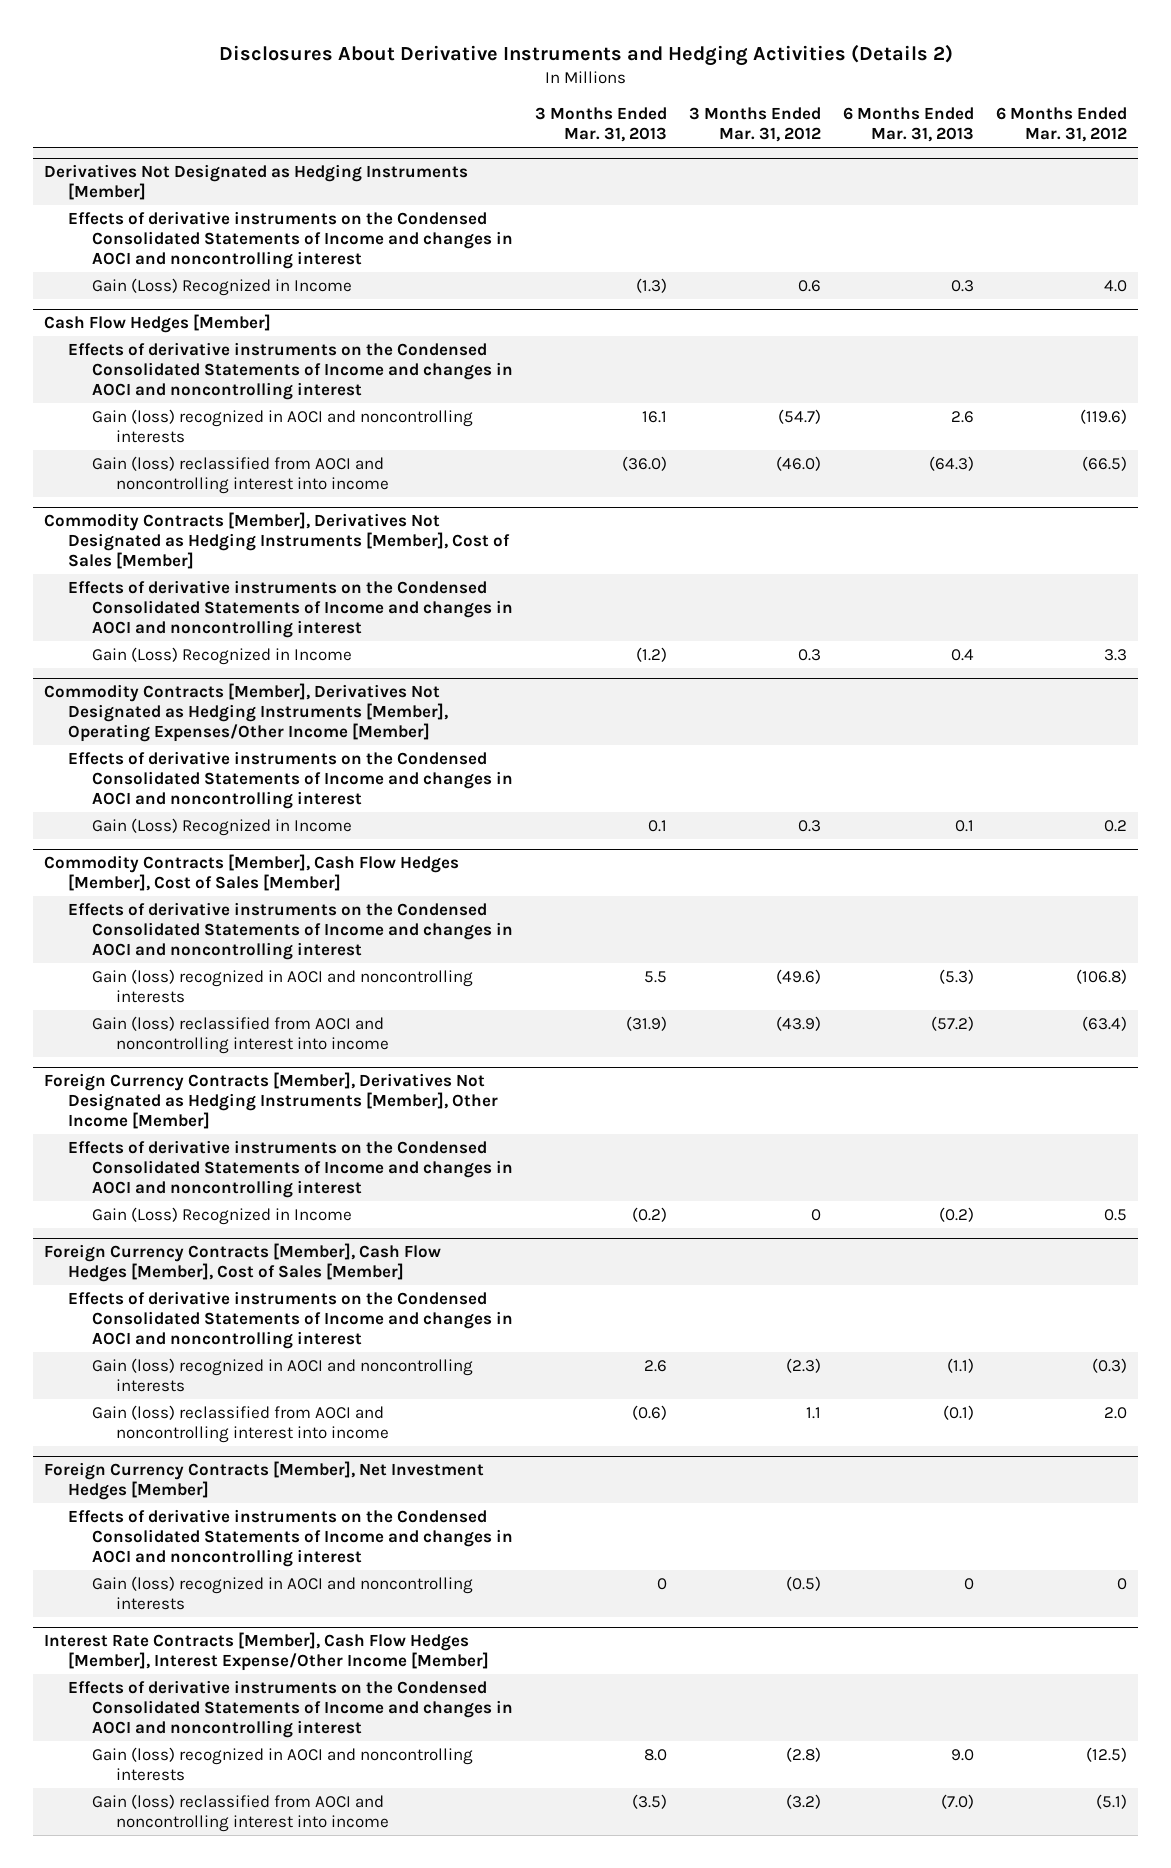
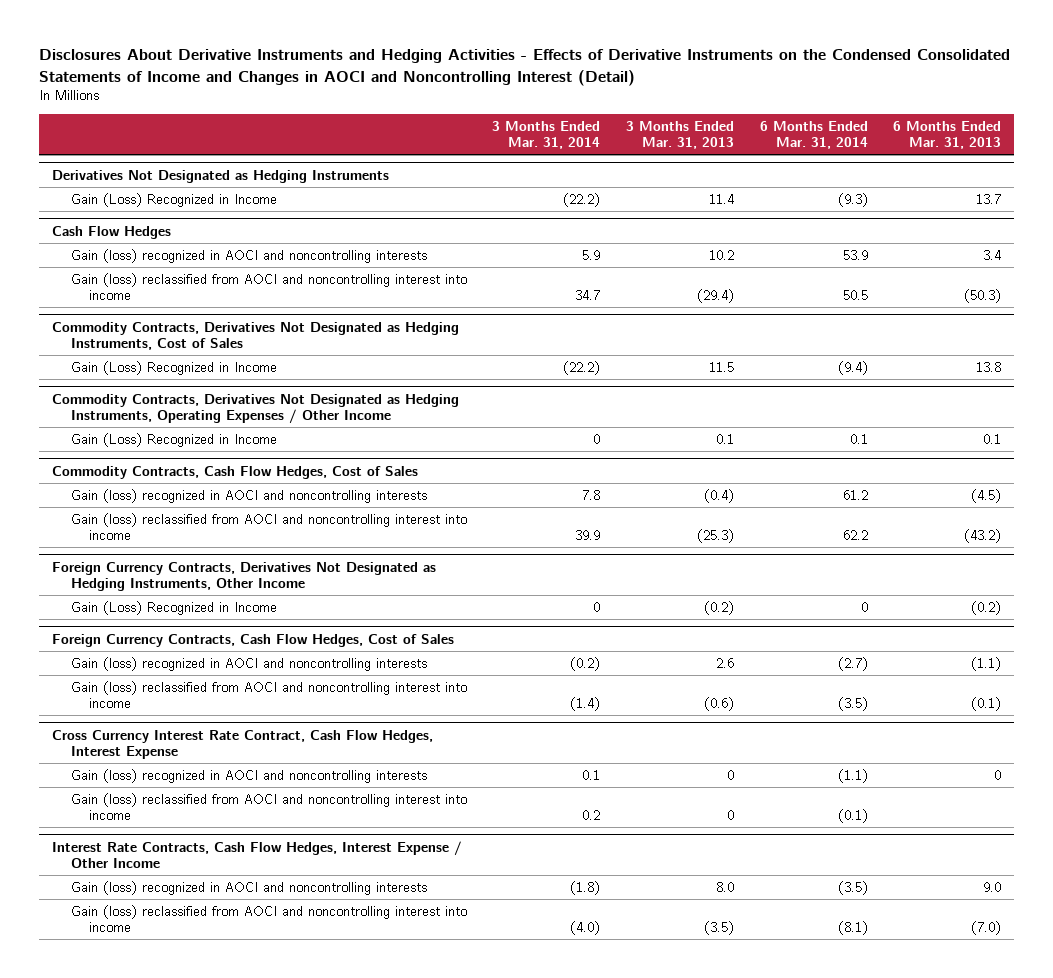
[218,44,953,67] Disclosures About Derivative Instruments and Hedging Activities (Details 2) -> [38,49,1010,86] Disclosures About Derivative Instruments and Hedging Activities - Effects of Derivative Instruments on the Condensed Consolidated Statements of Income and Changes in AOCI and Noncontrolling Interest (Detail)
[688,107,821,143] 3 Months Ended Mar. 31, 2012 -> none
[995,107,1127,143] 6 Months Ended Mar. 31, 2012 -> none
none -> [492,120,601,149] 3 Months Ended Mar. 31, 2014
none -> [759,120,868,149] 6 Months Ended Mar. 31, 2014
[68,210,513,270] Effects of derivative instruments on the Condensed Consolidated Statements of Income and changes in AOCI and noncontrolling interest -> none
[68,341,513,401] Effects of derivative instruments on the Condensed Consolidated Statements of Income and changes in AOCI and noncontrolling interest -> none
[68,579,513,639] Effects of derivative instruments on the Condensed Consolidated Statements of Income and changes in AOCI and noncontrolling interest -> none
[68,750,513,810] Effects of derivative instruments on the Condensed Consolidated Statements of Income and changes in AOCI and noncontrolling interest -> none
[44,163,469,201] Derivatives Not Designated as Hedging Instruments [Member] -> [51,169,389,183] Derivatives Not Designated as Hedging Instruments
[635,277,667,293] (1.3) -> [708,193,734,204] 11.4
[950,279,974,292] 0.3 -> [976,193,1002,204] 13.7
[44,313,272,333] Cash Flow Hedges [Member] -> [51,225,171,239] Cash Flow Hedges
[641,410,667,423] 16.1 -> [708,249,734,260] 10.2
[950,410,974,423] 2.6 -> [983,249,1002,260] 3.4
[621,455,667,471] (36.0) -> [696,288,734,303] (29.4)
[928,455,974,471] (64.3) -> [964,288,1002,303] (50.3)
[44,511,511,570] Commodity Contracts [Member], Derivatives Not Designated as Hedging Instruments [Member], Cost of Sales [Member] -> [51,321,459,350] Commodity Contracts, Derivatives Not Designated as Hedging Instruments, Cost of Sales
[635,646,667,662] (1.2) -> [708,361,734,372] 11.5
[950,648,974,661] 0.4 -> [976,361,1002,372] 13.8
[44,682,449,743] Commodity Contracts [Member], Derivatives Not Designated as Hedging Instruments [Member], Operating Expenses/Other Income [Member] -> [51,393,459,424] Commodity Contracts, Derivatives Not Designated as Hedging Instruments, Operating Expenses / Other Income
[68,901,513,961] Effects of derivative instruments on the Condensed Consolidated Statements of Income and changes in AOCI and noncontrolling interest -> none
[68,1139,513,1199] Effects of derivative instruments on the Condensed Consolidated Statements of Income and changes in AOCI and noncontrolling interest -> none
[44,853,460,892] Commodity Contracts [Member], Cash Flow Hedges [Member], Cost of Sales [Member] -> [51,465,418,479] Commodity Contracts, Cash Flow Hedges, Cost of Sales
[643,970,667,983] 5.5 -> [703,488,734,503] (0.4)
[938,968,974,984] (5.3) -> [971,488,1002,503] (4.5)
[625,1015,667,1031] (31.9) -> [696,528,734,543] (25.3)
[930,1015,974,1031] (57.2) -> [964,528,1002,543] (43.2)
[44,1071,499,1130] Foreign Currency Contracts [Member], Derivatives Not Designated as Hedging Instruments [Member], Other Income [Member] -> [51,561,436,591] Foreign Currency Contracts, Derivatives Not Designated as Hedging Instruments, Other Income
[68,1290,513,1350] Effects of derivative instruments on the Condensed Consolidated Statements of Income and changes in AOCI and noncontrolling interest -> none
[44,1242,442,1283] Foreign Currency Contracts [Member], Cash Flow Hedges [Member], Cost of Sales [Member] -> [51,633,454,647] Foreign Currency Contracts, Cash Flow Hedges, Cost of Sales
[44,1460,485,1501] Foreign Currency Contracts [Member], Net Investment Hedges [Member] -> none
[68,1508,513,1568] Effects of derivative instruments on the Condensed Consolidated Statements of Income and changes in AOCI and noncontrolling interest -> none
none -> [51,729,433,759] Cross Currency Interest Rate Contract, Cash Flow Hedges, Interest Expense
[68,1679,513,1739] Effects of derivative instruments on the Condensed Consolidated Statements of Income and changes in AOCI and noncontrolling interest -> none
none -> [70,792,467,820] Gain (loss) reclassified from AOCI and noncontrolling interest into income
[44,1631,490,1672] Interest Rate Contracts [Member], Cash Flow Hedges [Member], Interest Expense/Other Income [Member] -> [51,840,462,868] Interest Rate Contracts, Cash Flow Hedges, Interest Expense / Other Income

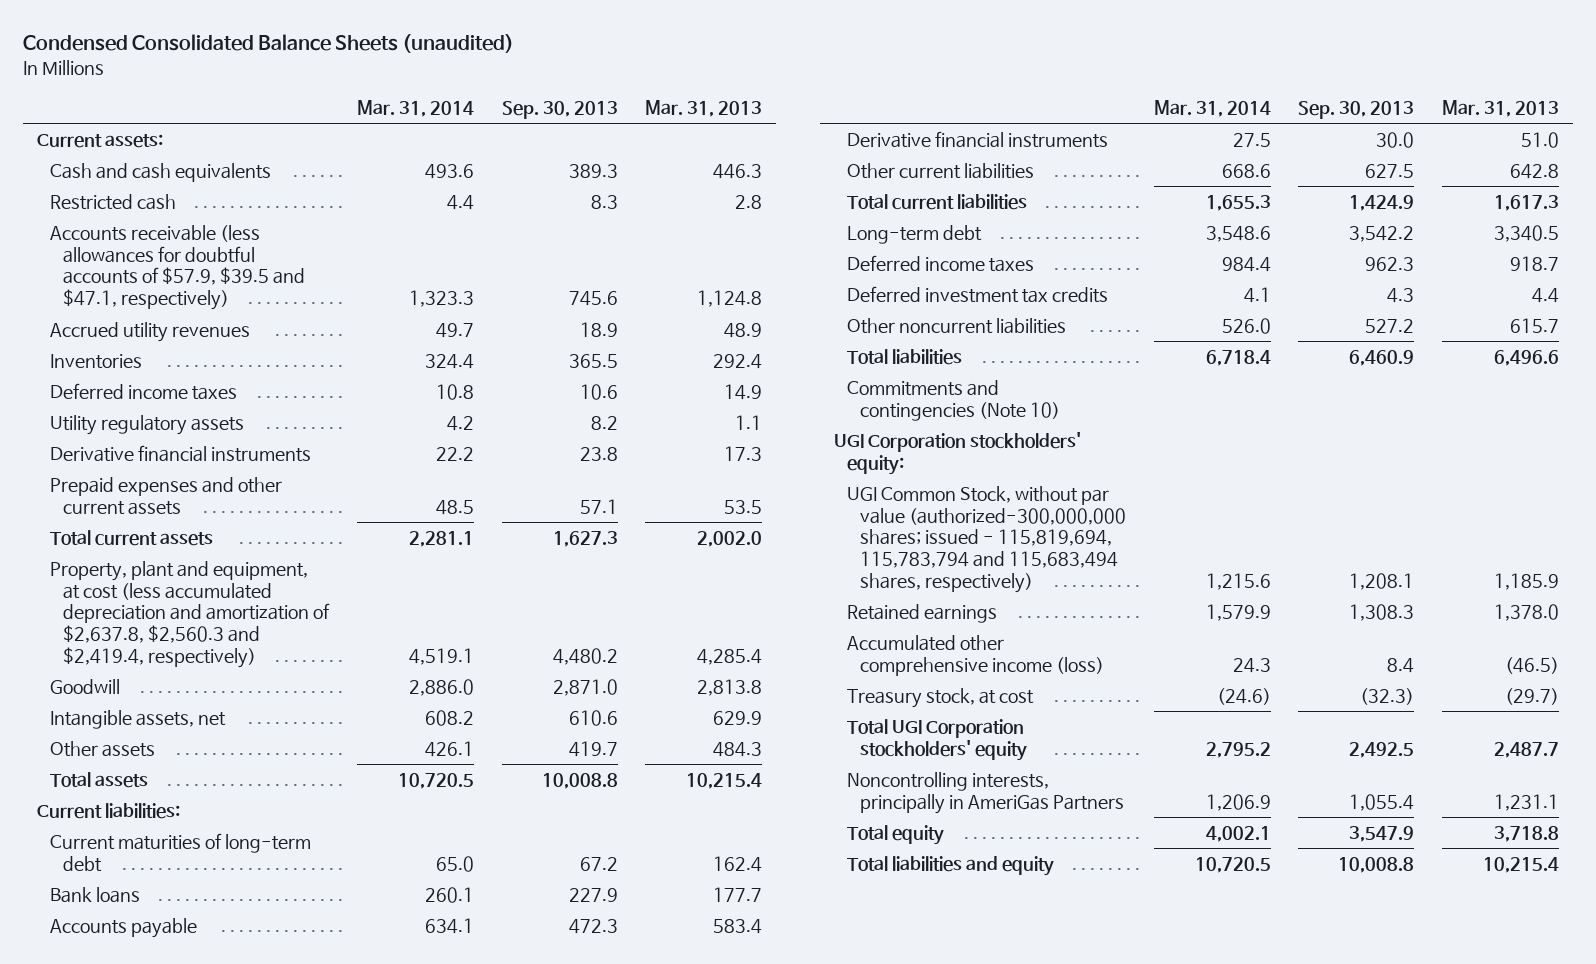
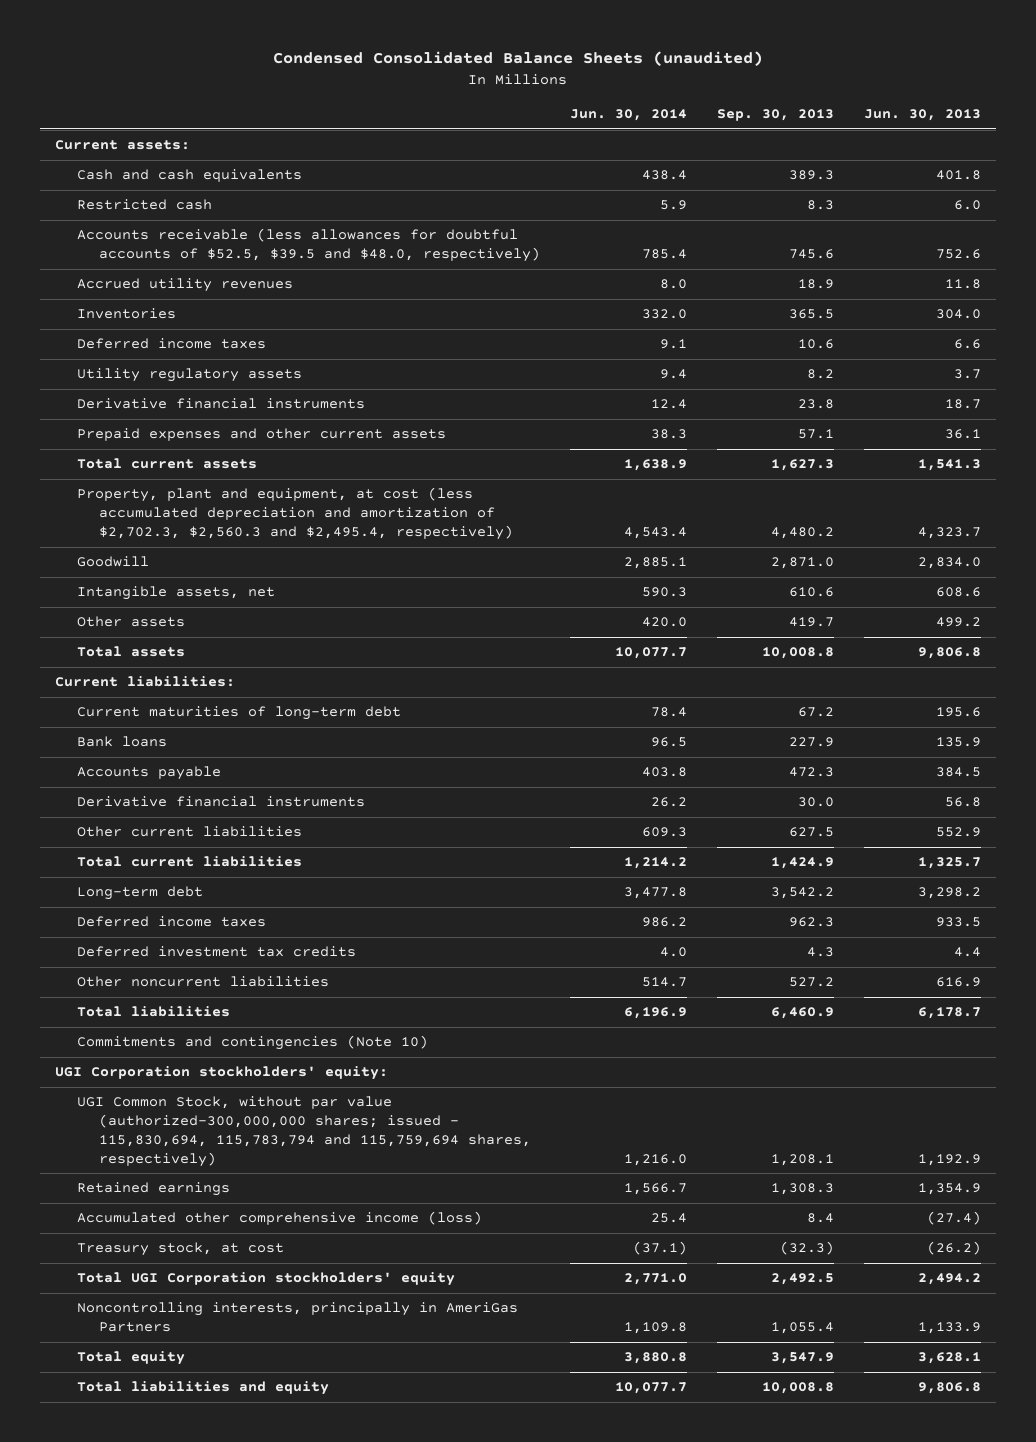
[356,99,474,117] Mar. 31, 2014 -> none
[645,99,763,117] Mar. 31, 2013 -> none
none -> [570,108,688,121] Jun. 30, 2014
none -> [864,108,982,121] Jun. 30, 2013
[50,225,306,311] Accounts receivable (less allowances for doubtful accounts of $57.9, $39.5 and $47.1, respectively) -> [77,228,541,263] Accounts receivable (less allowances for doubtful accounts of $52.5, $39.5 and $48.0, respectively)
[50,561,331,668] Property, plant and equipment, at cost (less accumulated depreciation and amortization of $2,637.8, $2,560.3 and $2,419.4, respectively) -> [77,487,514,540] Property, plant and equipment, at cost (less accumulated depreciation and amortization of $2,702.3, $2,560.3 and $2,495.4, respectively)
[846,486,1127,593] UGI Common Stock, without par value (authorized-300,000,000 shares; issued - 115,819,694, 115,783,794 and 115,683,494 shares, respectively) -> [77,1096,532,1167] UGI Common Stock, without par value (authorized-300,000,000 shares; issued - 115,830,694, 115,783,794 and 115,759,694 shares, respectively)

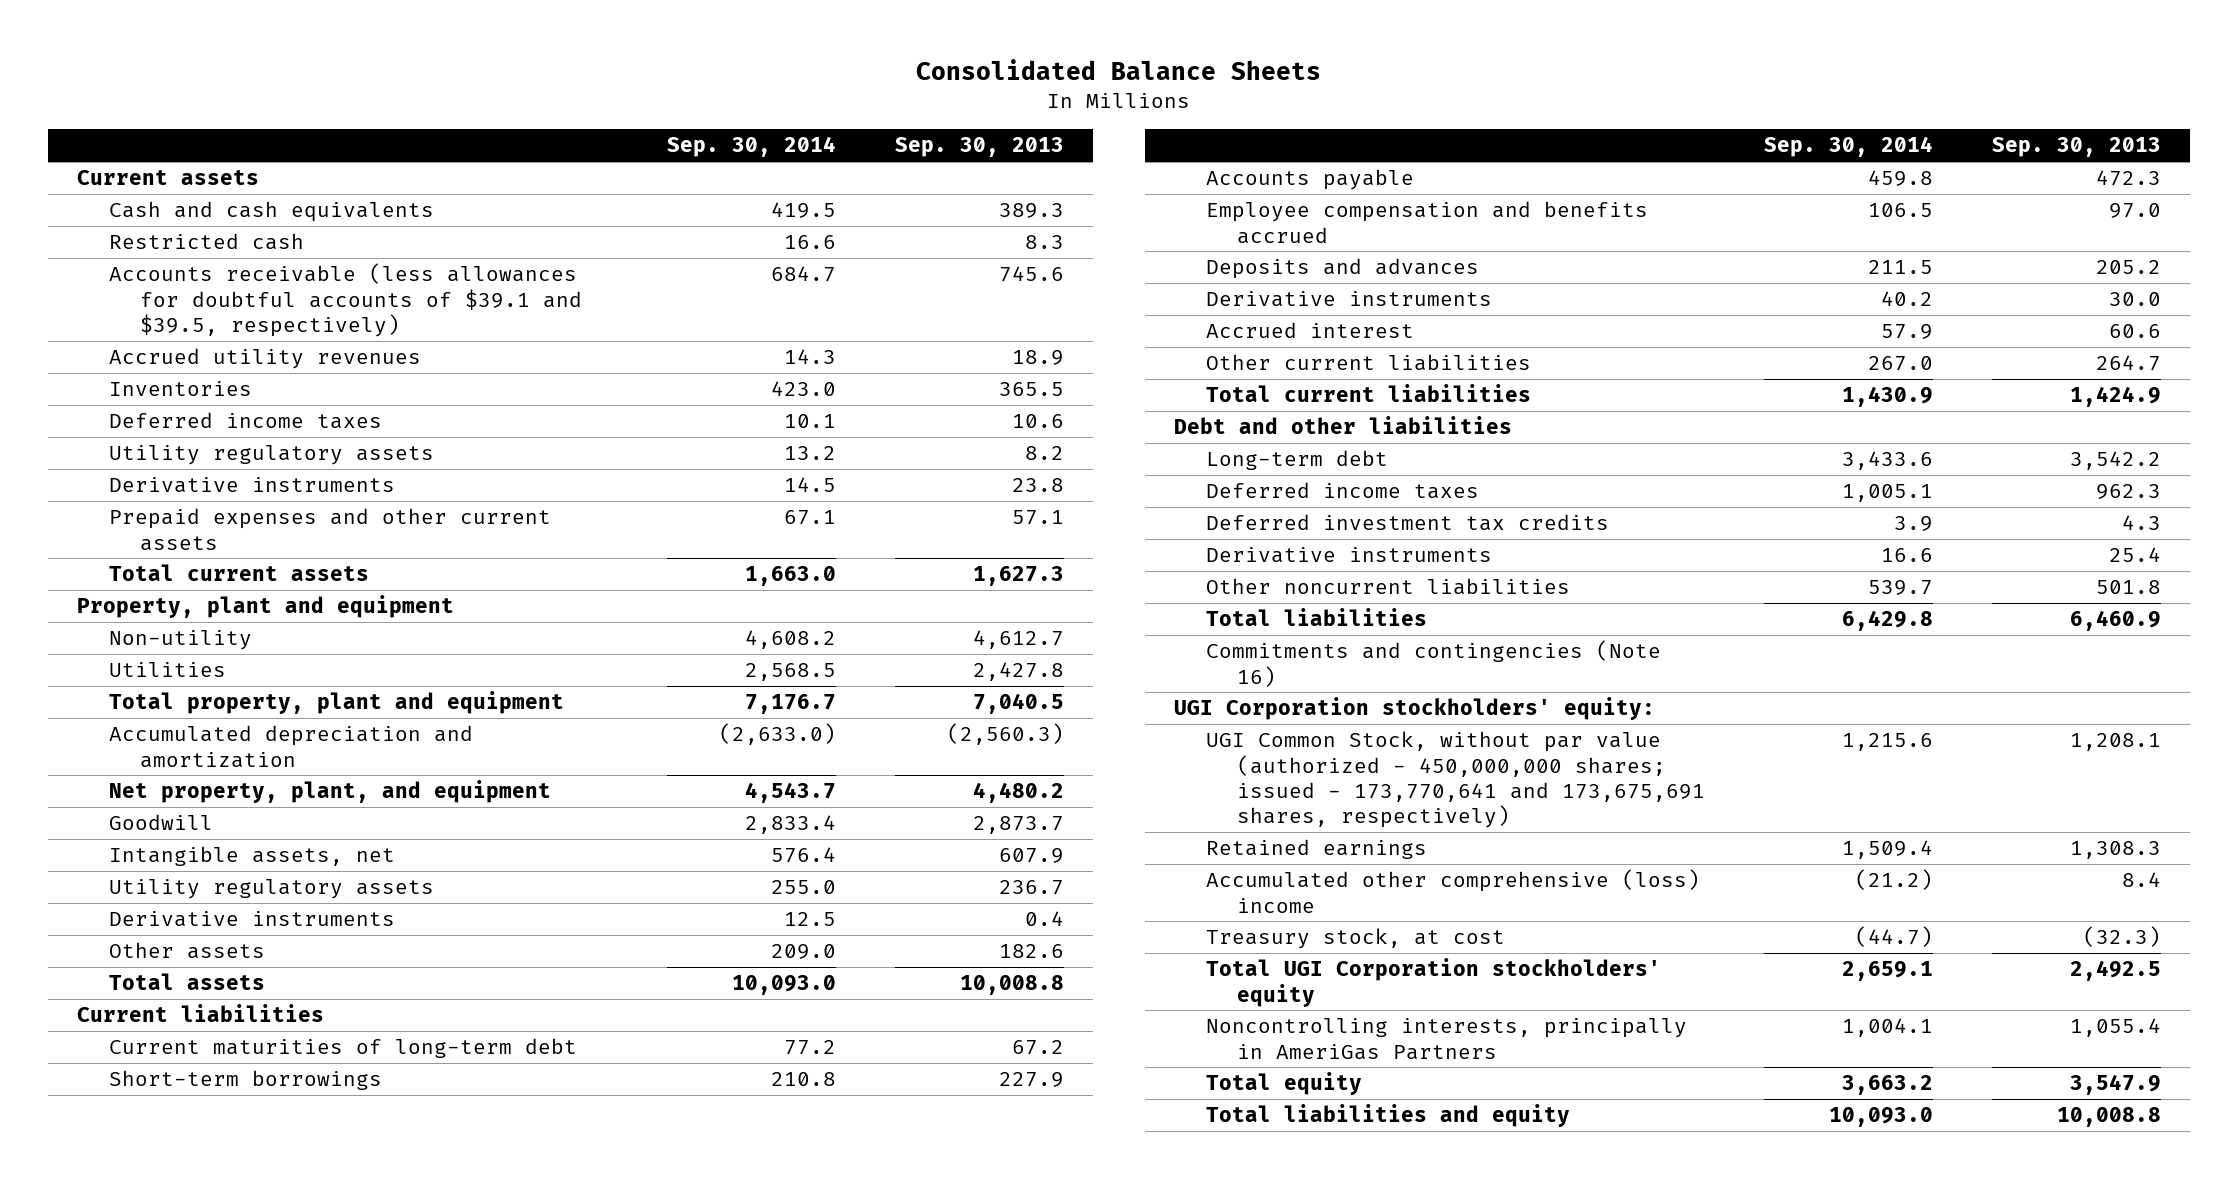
[273,51,764,67] Condensed Consolidated Balance Sheets (unaudited) -> [916,59,1322,81] Consolidated Balance Sheets
[570,108,688,121] Jun. 30, 2014 -> none
[864,108,982,121] Jun. 30, 2013 -> none
none -> [666,136,836,158] Sep. 30, 2014
[55,140,191,151] Current assets: -> [77,170,260,186] Current assets
[77,228,541,263] Accounts receivable (less allowances for doubtful accounts of $52.5, $39.5 and $48.0, respectively) -> [108,263,582,337] Accounts receivable (less allowances for doubtful accounts of $39.1 and $39.5, respectively)
[77,398,366,410] Derivative financial instruments -> [108,477,395,494] Derivative instruments
none -> [77,595,455,619] Property, plant and equipment
none -> [108,630,252,651] Non-utility
none -> [108,662,226,678] Utilities
none -> [108,691,564,715] Total property, plant and equipment
none -> [108,725,473,768] Accumulated depreciation and amortization
[77,487,514,540] Property, plant and equipment, at cost (less accumulated depreciation and amortization of $2,702.3, $2,560.3 and $2,495.4, respectively) -> [108,780,551,804] Net property, plant, and equipment
[771,557,835,570] 2,871.0 -> [972,816,1064,835] 2,873.7
[789,587,835,598] 610.6 -> [998,848,1064,864] 607.9
none -> [108,879,434,900] Utility regulatory assets
none -> [108,911,395,928] Derivative instruments
[789,617,835,628] 419.7 -> [998,944,1064,959] 182.6
[55,676,236,688] Current liabilities: -> [77,1004,325,1023] Current liabilities
[77,736,168,748] Bank loans -> [108,1070,382,1091] Short-term borrowings
none -> [1205,201,1648,244] Employee compensation and benefits accrued
none -> [1205,258,1479,280] Deposits and advances
[77,796,366,808] Derivative financial instruments -> [1205,291,1492,308] Derivative instruments
none -> [1205,322,1414,339] Accrued interest
[789,827,835,838] 627.5 -> [2095,355,2161,372] 264.7
none -> [1174,416,1513,435] Debt and other liabilities
none -> [1205,547,1492,564] Derivative instruments
[789,977,835,988] 527.2 -> [2095,580,2161,595] 501.8
[77,1035,429,1051] Commitments and contingencies (Note 10) -> [1205,640,1661,687] Commitments and contingencies (Note 16)
[77,1096,532,1167] UGI Common Stock, without par value (authorized-300,000,000 shares; issued - 115,830,694, 115,783,794 and 115,759,694 shares, respectively) -> [1205,731,1705,829] UGI Common Stock, without par value (authorized - 450,000,000 shares; issued - 173,770,641 and 173,675,691 shares, respectively)
[77,1211,483,1226] Accumulated other comprehensive income (loss) -> [1205,869,1700,913] Accumulated other comprehensive (loss) income

